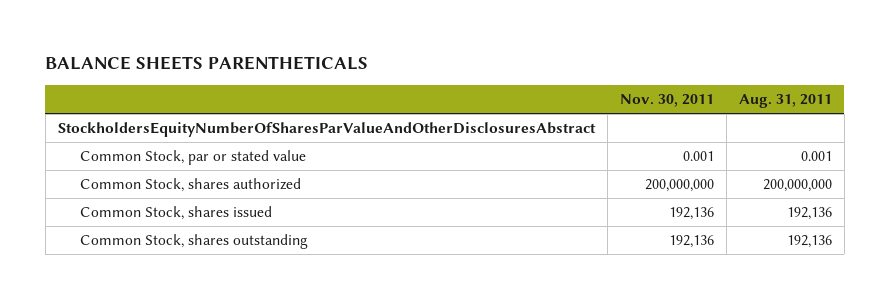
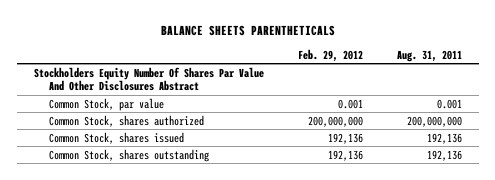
[619,94,714,108] Nov. 30, 2011 -> none
none -> [297,48,363,62] Feb. 29, 2012
[57,122,596,138] StockholdersEquityNumberOfSharesParValueAndOtherDisclosuresAbstract -> [33,66,264,92] Stockholders Equity Number Of Shares Par Value And Other Disclosures Abstract
[79,150,306,166] Common Stock, par or stated value -> [49,97,165,111] Common Stock, par value

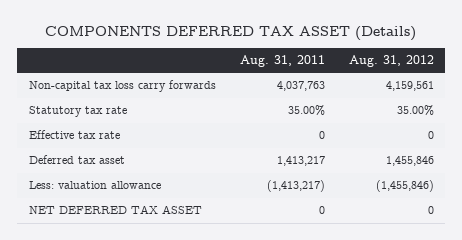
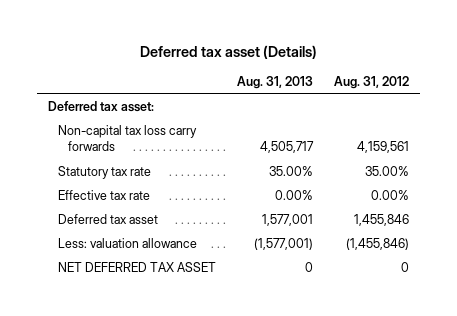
[45,25,417,41] COMPONENTS DEFERRED TAX ASSET (Details) -> [139,44,317,59] Deferred tax asset (Details)
[239,55,325,68] Aug. 31, 2011 -> none
none -> [237,75,314,89] Aug. 31, 2013
none -> [47,100,154,112] Deferred tax asset:
[427,131,434,140] 0 -> [371,189,410,200] 0.00%

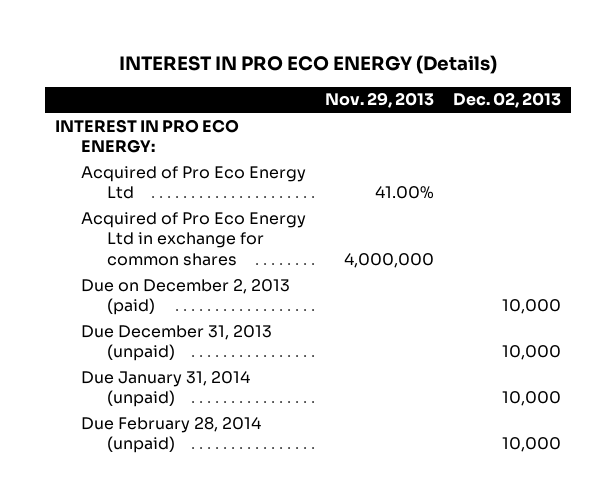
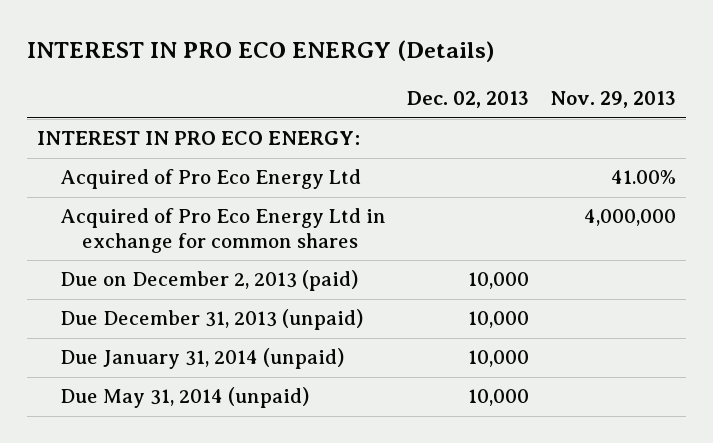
[80,416,261,454] Due February 28, 2014 (unpaid) -> none
none -> [59,387,309,409] Due May 31, 2014 (unpaid)

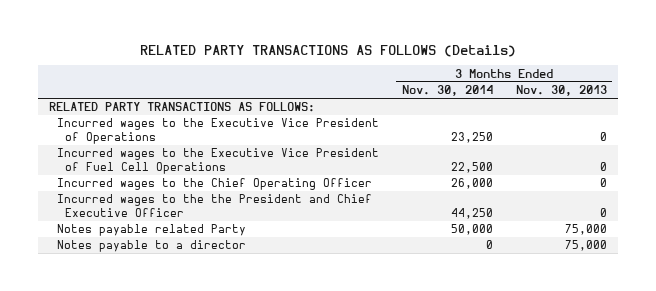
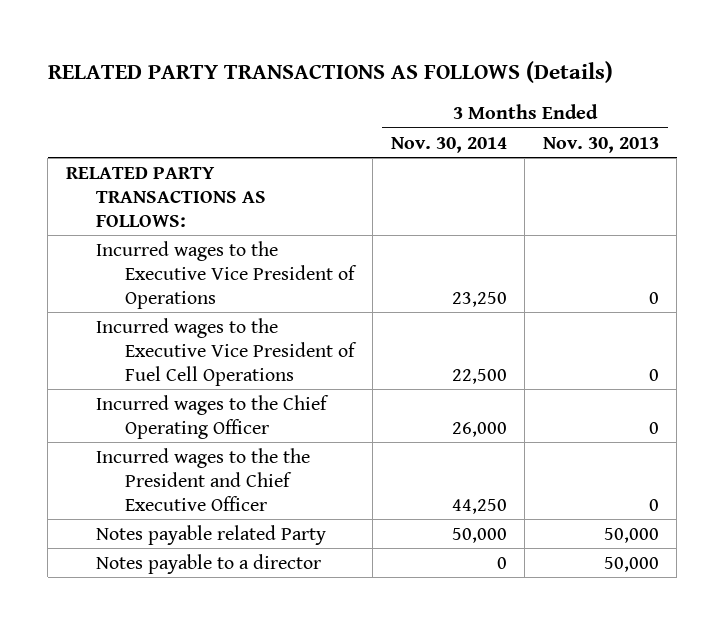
[564,224,607,236] 75,000 -> [603,527,659,543] 50,000
[564,240,607,252] 75,000 -> [603,556,659,572] 50,000

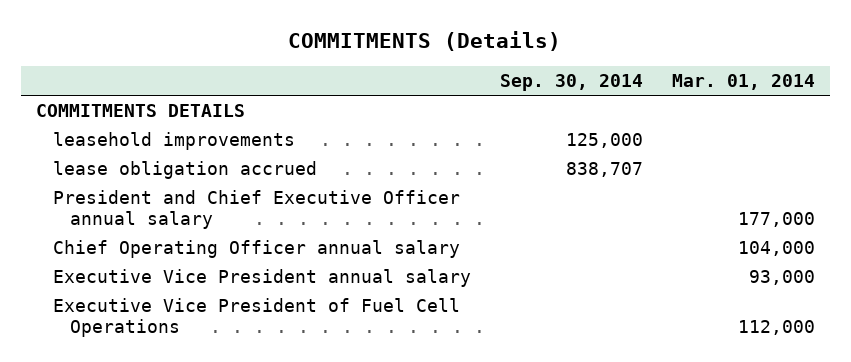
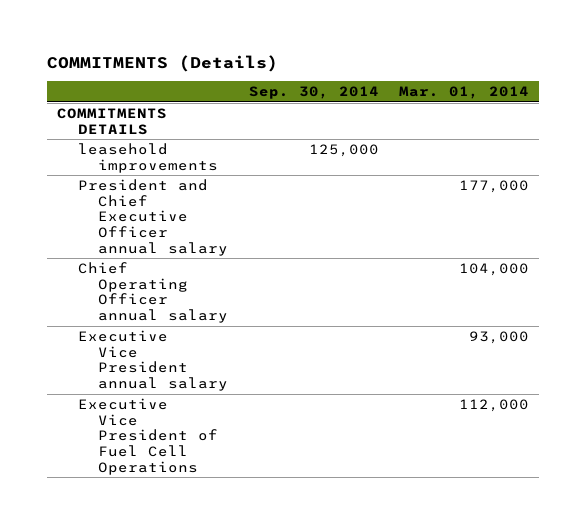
[52,160,317,179] lease obligation accrued -> none

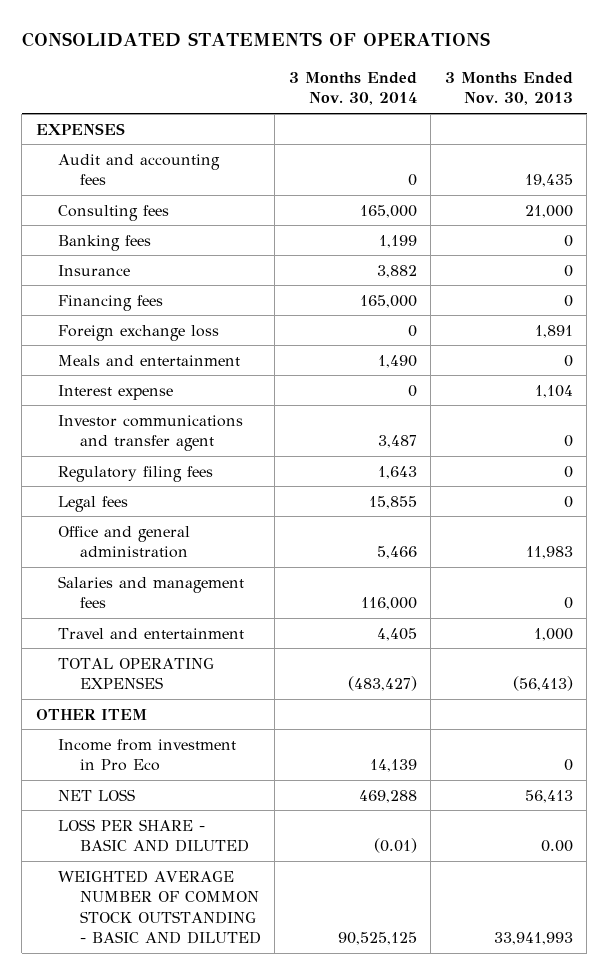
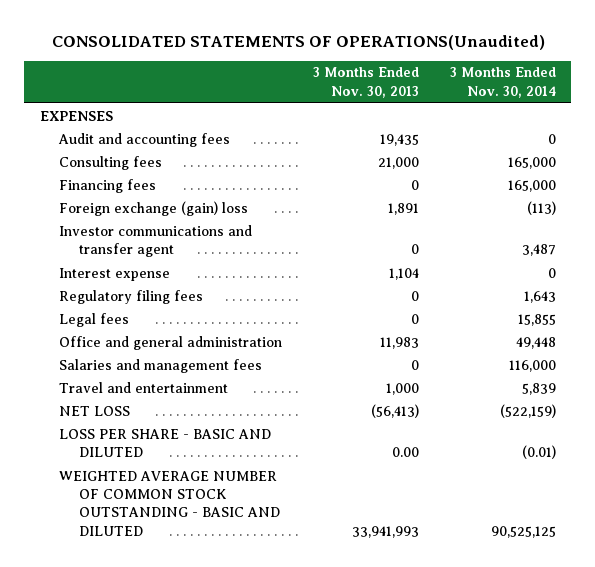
[21,32,490,48] CONSOLIDATED STATEMENTS OF OPERATIONS -> [51,34,545,50] CONSOLIDATED STATEMENTS OF OPERATIONS(Unaudited)
[57,234,151,251] Banking fees -> none
[57,264,130,276] Insurance -> none
[57,354,240,366] Meals and entertainment -> none
[57,324,219,341] Foreign exchange loss -> [59,200,249,216] Foreign exchange (gain) loss
[407,324,417,337] 0 -> [526,200,556,215] (113)
[57,384,173,400] Interest expense -> [59,267,171,281] Interest expense
[376,546,417,560] 5,466 -> [515,336,556,349] 49,448
[57,657,214,690] TOTAL OPERATING EXPENSES -> none
[35,708,147,720] OTHER ITEM -> none
[57,738,236,772] Income from investment in Pro Eco -> none
[376,627,417,641] 4,405 -> [521,382,556,395] 5,839
[358,789,417,803] 469,288 -> [499,403,556,418] (522,159)
[524,789,573,803] 56,413 -> [370,403,419,418] (56,413)

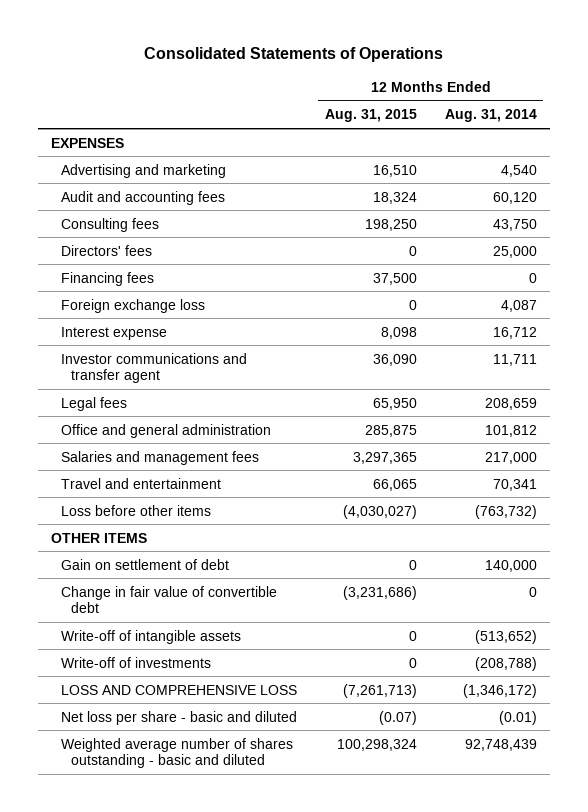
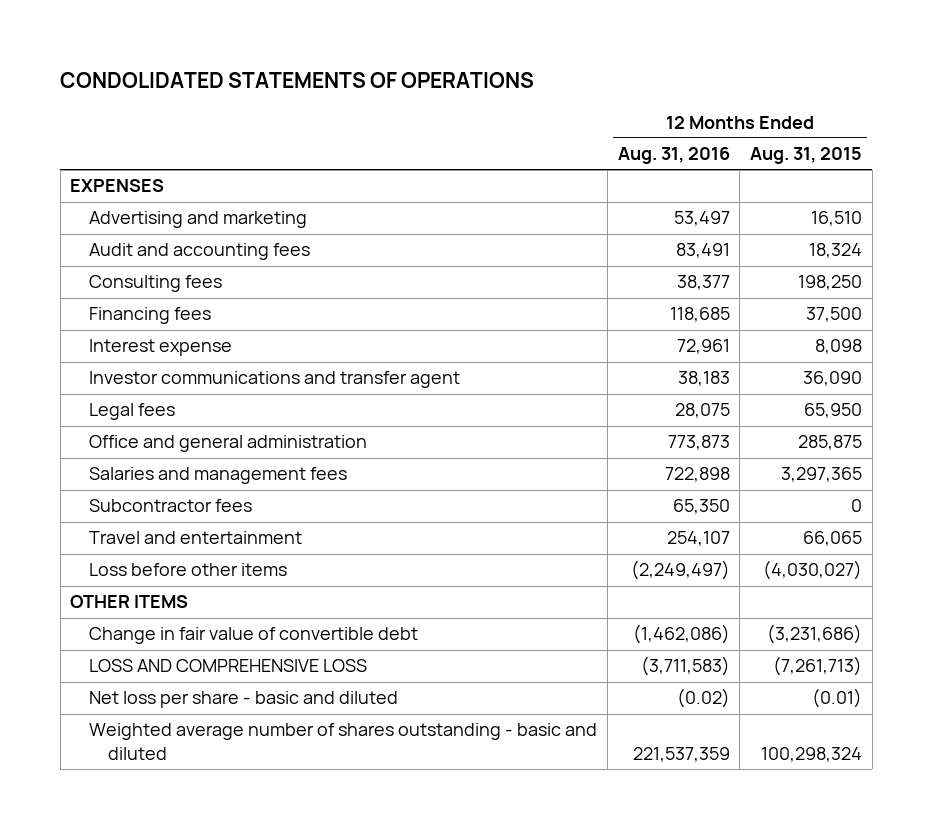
[143,47,443,63] Consolidated Statements of Operations -> [60,72,535,89] CONDOLIDATED STATEMENTS OF OPERATIONS
[444,109,537,123] Aug. 31, 2014 -> none
none -> [617,147,730,165] Aug. 31, 2016
[61,244,153,256] Directors' fees -> none
[61,298,206,313] Foreign exchange loss -> none
none -> [89,499,253,513] Subcontractor fees
[61,558,230,570] Gain on settlement of debt -> none
[61,629,242,644] Write-off of intangible assets -> none
[61,656,212,668] Write-off of investments -> none
[378,710,417,725] (0.07) -> [811,688,862,709] (0.01)

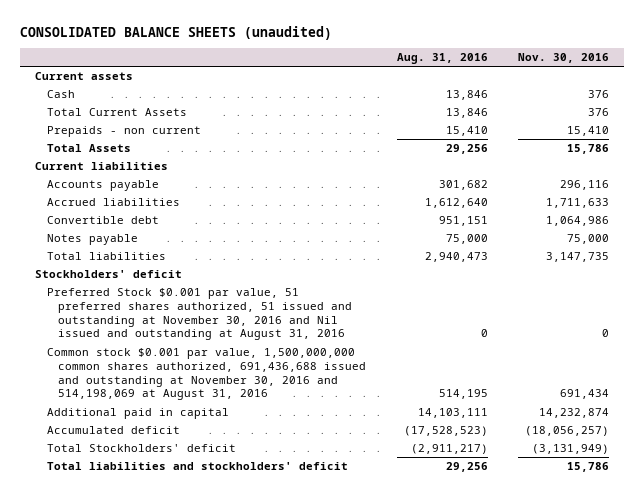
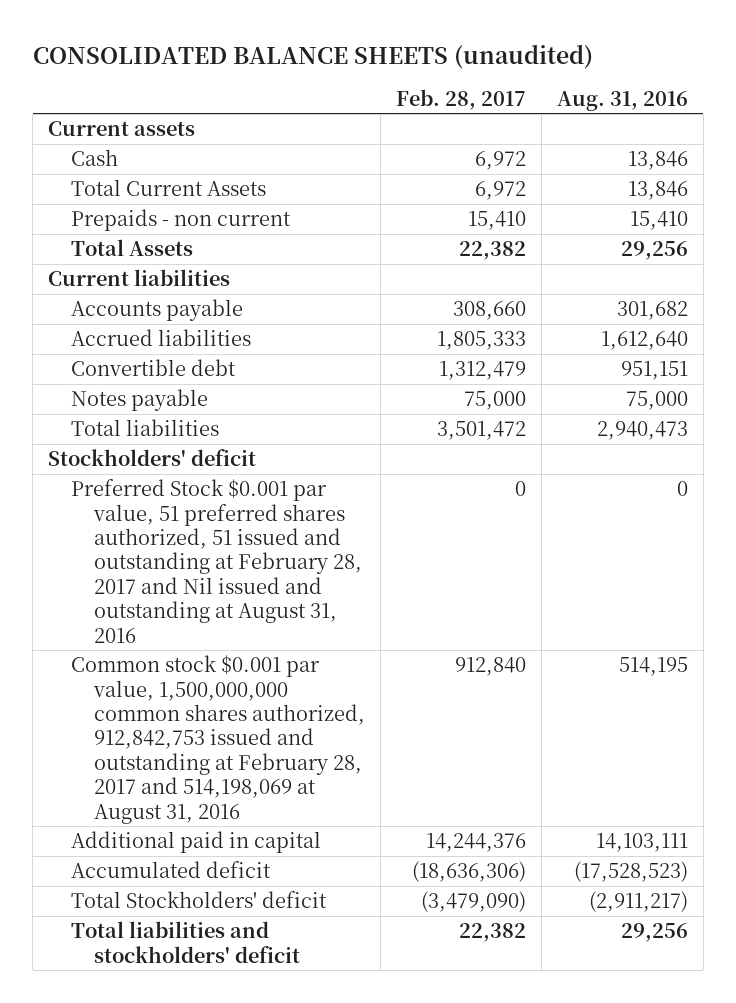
[517,53,609,64] Nov. 30, 2016 -> none
none -> [395,88,526,110] Feb. 28, 2017
[46,288,353,341] Preferred Stock $0.001 par value, 51 preferred shares authorized, 51 issued and outstanding at November 30, 2016 and Nil issued and outstanding at August 31, 2016 -> [71,479,362,643] Preferred Stock $0.001 par value, 51 preferred shares authorized, 51 issued and outstanding at February 28, 2017 and Nil issued and outstanding at August 31, 2016
[46,348,367,401] Common stock $0.001 par value, 1,500,000,000 common shares authorized, 691,436,688 issued and outstanding at November 30, 2016 and 514,198,069 at August 31, 2016 -> [71,655,365,824] Common stock $0.001 par value, 1,500,000,000 common shares authorized, 912,842,753 issued and outstanding at February 28, 2017 and 514,198,069 at August 31, 2016

